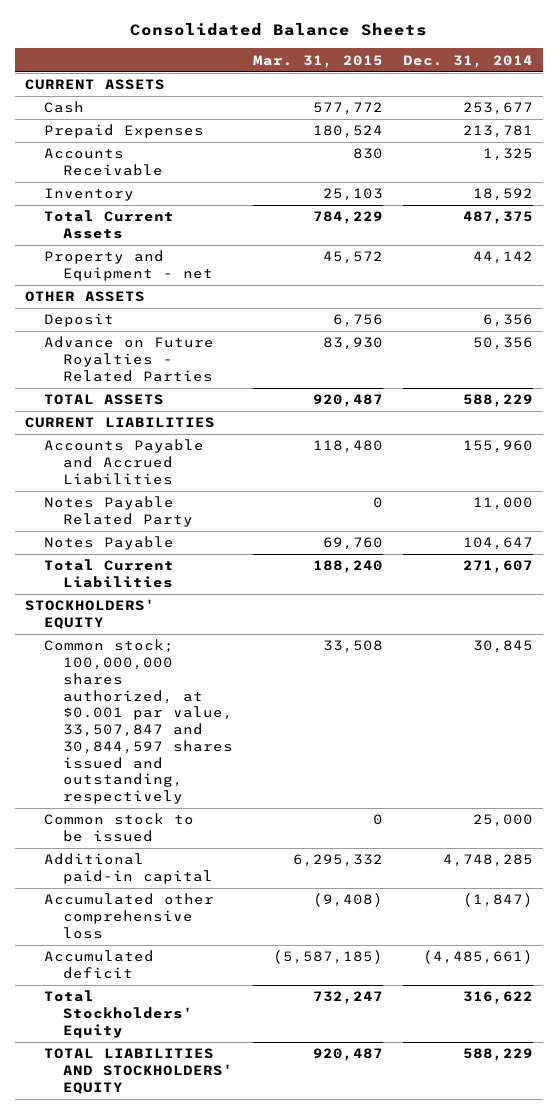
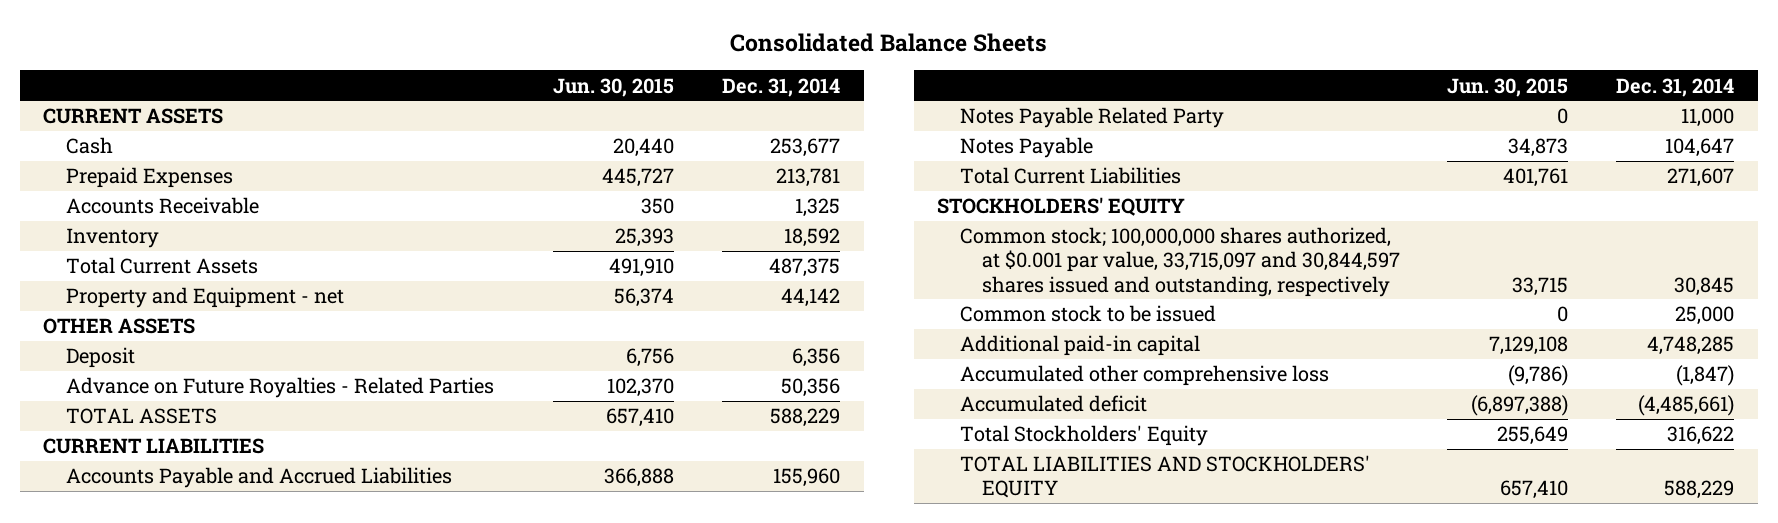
[253,54,384,68] Mar. 31, 2015 -> none
none -> [553,77,675,97] Jun. 30, 2015
[43,639,234,805] Common stock; 100,000,000 shares authorized, at $0.001 par value, 33,507,847 and 30,844,597 shares issued and outstanding, respectively -> [959,227,1400,297] Common stock; 100,000,000 shares authorized, at $0.001 par value, 33,715,097 and 30,844,597 shares issued and outstanding, respectively

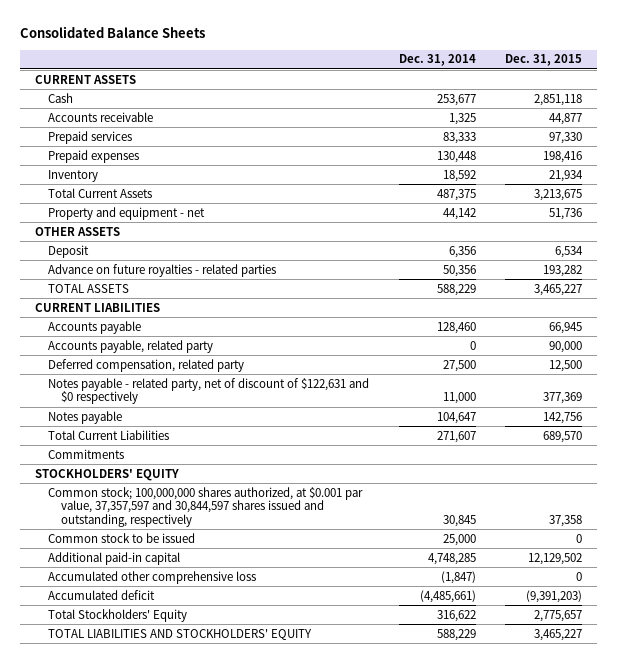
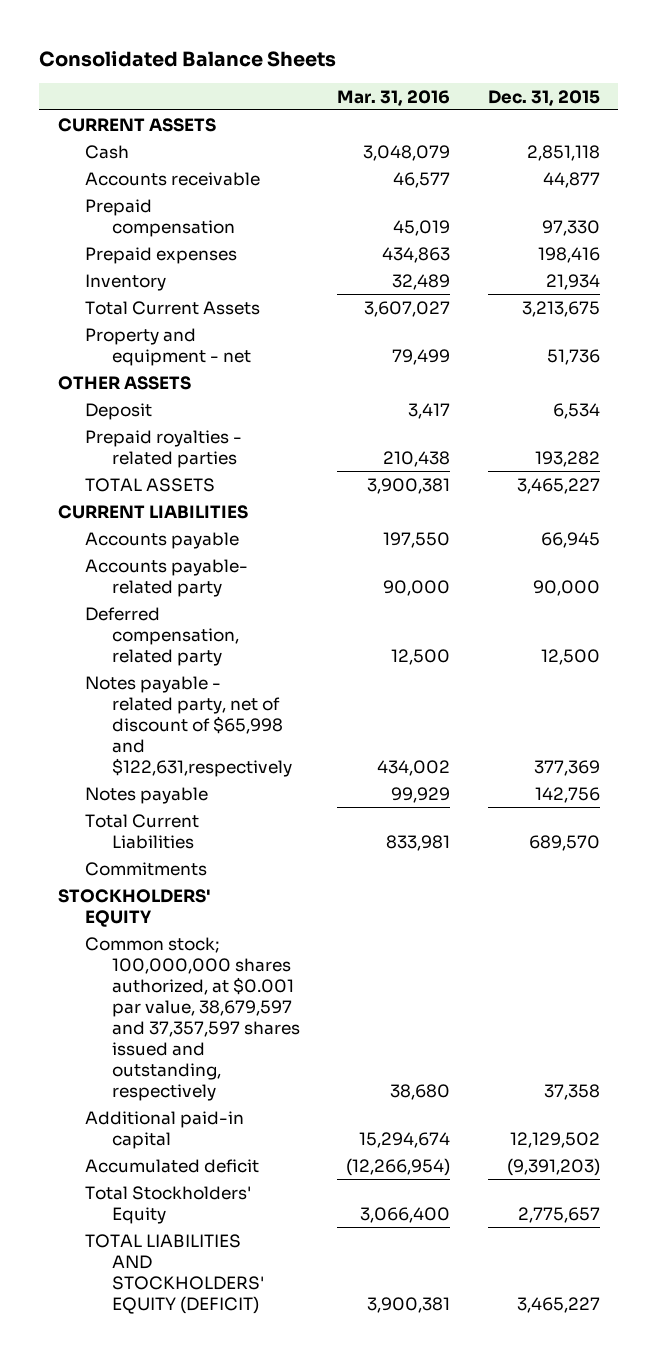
[398,54,476,67] Dec. 31, 2014 -> none
none -> [337,89,451,106] Mar. 31, 2016
[48,130,133,144] Prepaid services -> [84,198,236,237] Prepaid compensation
[48,263,277,277] Advance on future royalties - related parties -> [84,429,242,468] Prepaid royalties - related parties
[48,339,214,353] Accounts payable, related party -> [84,558,248,597] Accounts payable- related party
[48,377,370,405] Notes payable - related party, net of discount of $122,631 and $0 respectively -> [84,675,293,778] Notes payable - related party, net of discount of $65,998 and $122,631,respectively
[48,532,196,543] Common stock to be issued -> none
[48,486,364,527] Common stock; 100,000,000 shares authorized, at $0.001 par value, 37,357,597 and 30,844,597 shares issued and outstanding, respectively -> [84,936,301,1102] Common stock; 100,000,000 shares authorized, at $0.001 par value, 38,679,597 and 37,357,597 shares issued and outstanding, respectively
[48,570,257,584] Accumulated other comprehensive loss -> none
[48,628,313,640] TOTAL LIABILITIES AND STOCKHOLDERS' EQUITY -> [84,1233,265,1314] TOTAL LIABILITIES AND STOCKHOLDERS' EQUITY (DEFICIT)

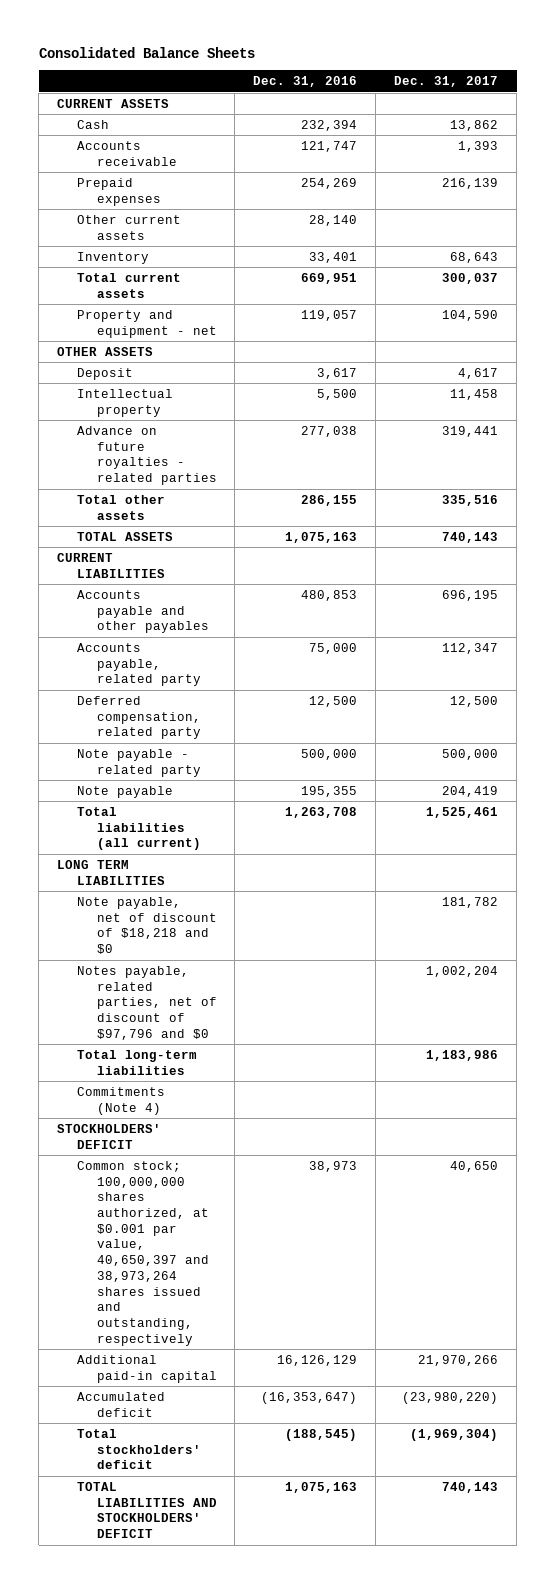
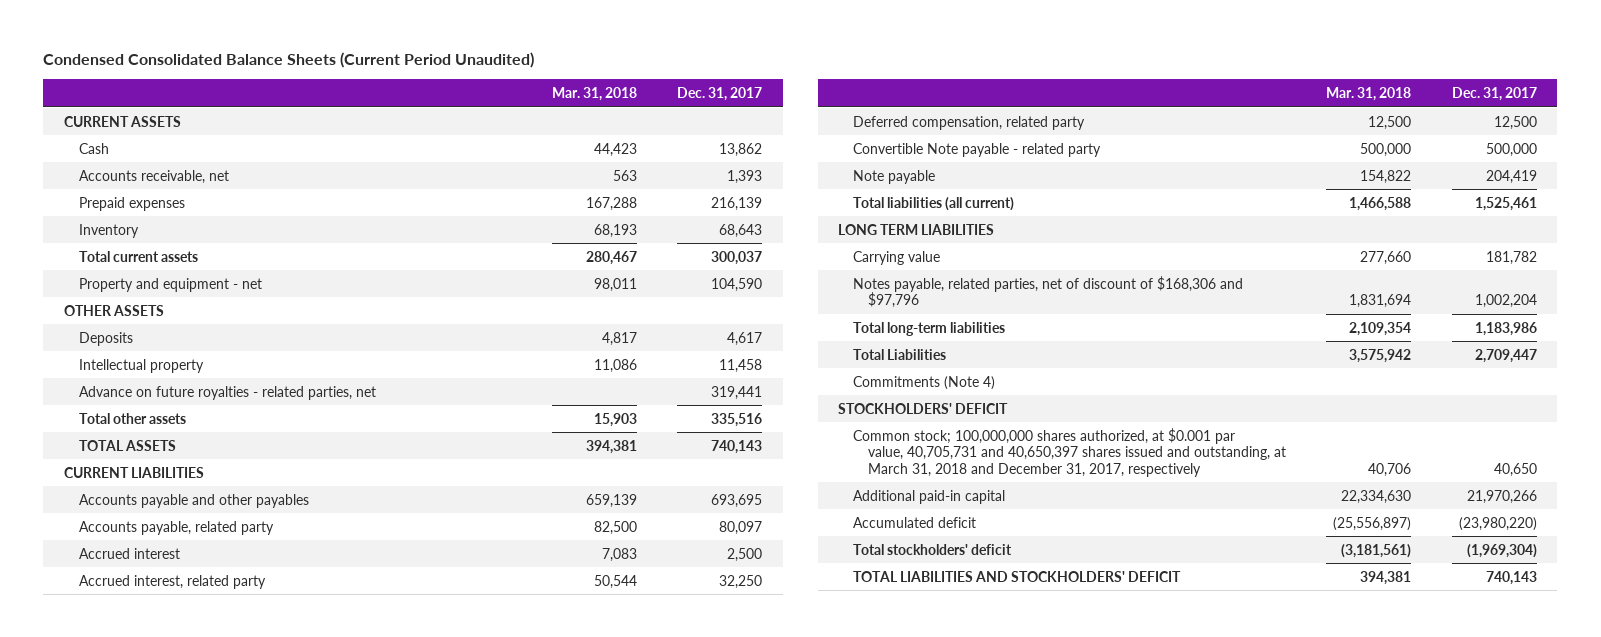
[38,47,255,59] Consolidated Balance Sheets -> [43,52,535,69] Condensed Consolidated Balance Sheets (Current Period Unaudited)
[253,76,358,88] Dec. 31, 2016 -> none
none -> [551,86,637,101] Mar. 31, 2018
[76,140,177,166] Accounts receivable -> [78,169,229,184] Accounts receivable, net
[76,214,181,240] Other current assets -> none
[76,367,133,380] Deposit -> [78,331,133,346] Deposits
[76,425,217,485] Advance on future royalties - related parties -> [78,385,376,400] Advance on future royalties - related parties, net
[442,589,499,601] 696,195 -> [711,493,763,508] 693,695
[442,642,499,654] 112,347 -> [719,520,763,535] 80,097
none -> [78,547,180,559] Accrued interest
none -> [78,574,266,589] Accrued interest, related party
[76,748,201,777] Note payable - related party -> [852,142,1101,157] Convertible Note payable - related party
[76,896,217,954] Note payable, net of discount of $18,218 and $0 -> [852,250,940,265] Carrying value
[76,965,217,1040] Notes payable, related parties, net of discount of $97,796 and $0 -> [852,275,1243,309] Notes payable, related parties, net of discount of $168,306 and $97,796
none -> [852,348,946,360] Total Liabilities
[76,1160,209,1346] Common stock; 100,000,000 shares authorized, at $0.001 par value, 40,650,397 and 38,973,264 shares issued and outstanding, respectively -> [852,427,1286,477] Common stock; 100,000,000 shares authorized, at $0.001 par value, 40,705,731 and 40,650,397 shares issued and outstanding, at March 31, 2018 and December 31, 2017, respectively

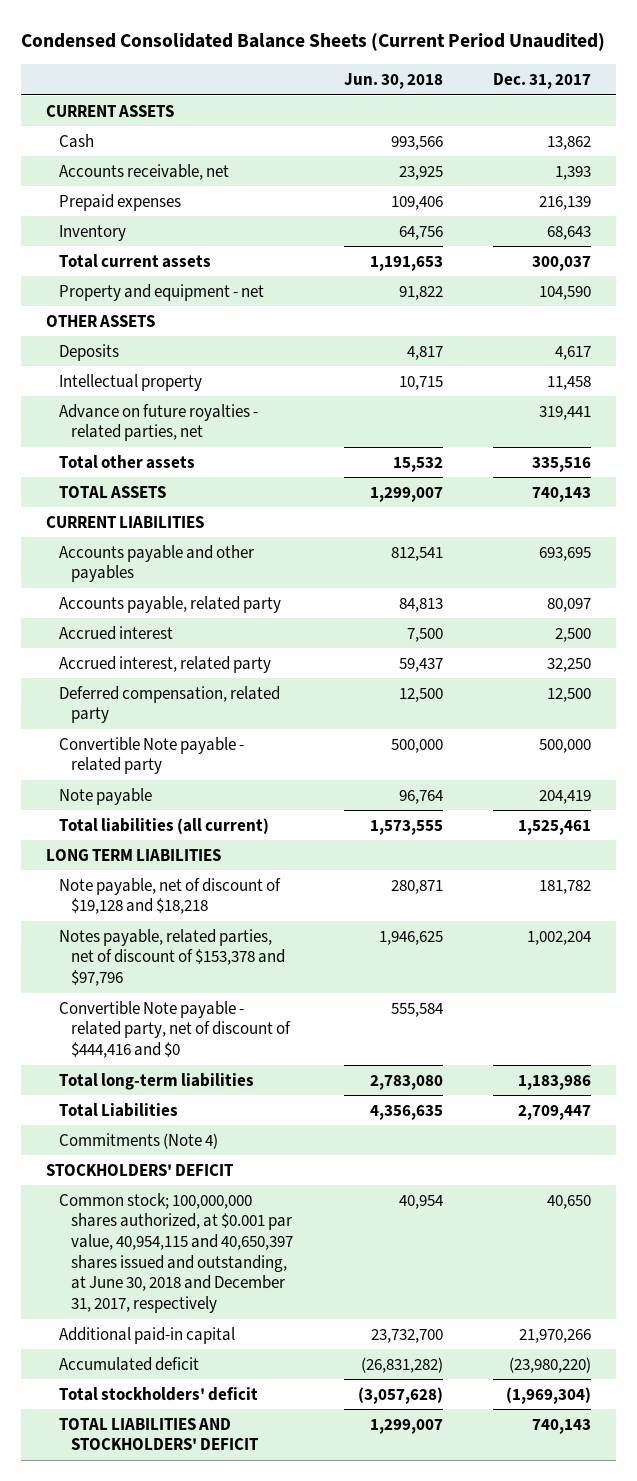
[551,86,637,101] Mar. 31, 2018 -> none
none -> [343,72,443,89] Jun. 30, 2018
[852,250,940,265] Carrying value -> [58,877,281,915] Note payable, net of discount of $19,128 and $18,218
[852,275,1243,309] Notes payable, related parties, net of discount of $168,306 and $97,796 -> [58,928,286,987] Notes payable, related parties, net of discount of $153,378 and $97,796
none -> [58,1000,292,1059] Convertible Note payable - related party, net of discount of $444,416 and $0
[852,427,1286,477] Common stock; 100,000,000 shares authorized, at $0.001 par value, 40,705,731 and 40,650,397 shares issued and outstanding, at March 31, 2018 and December 31, 2017, respectively -> [58,1192,294,1313] Common stock; 100,000,000 shares authorized, at $0.001 par value, 40,954,115 and 40,650,397 shares issued and outstanding, at June 30, 2018 and December 31, 2017, respectively

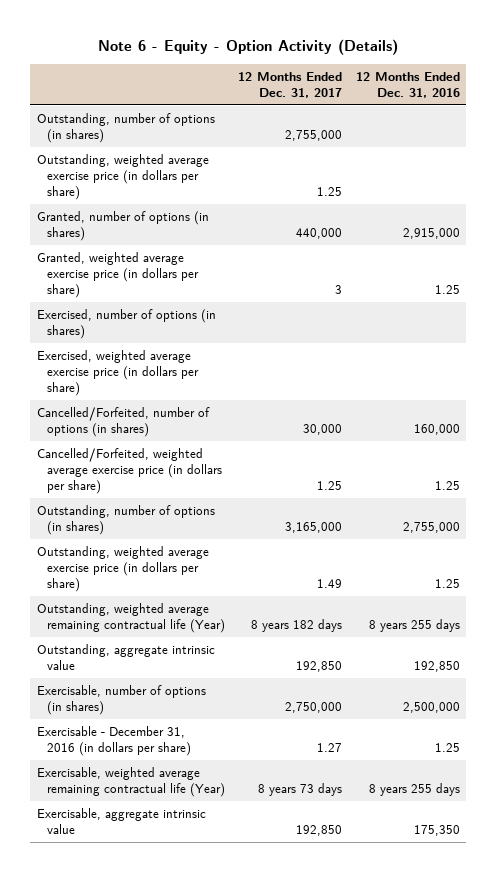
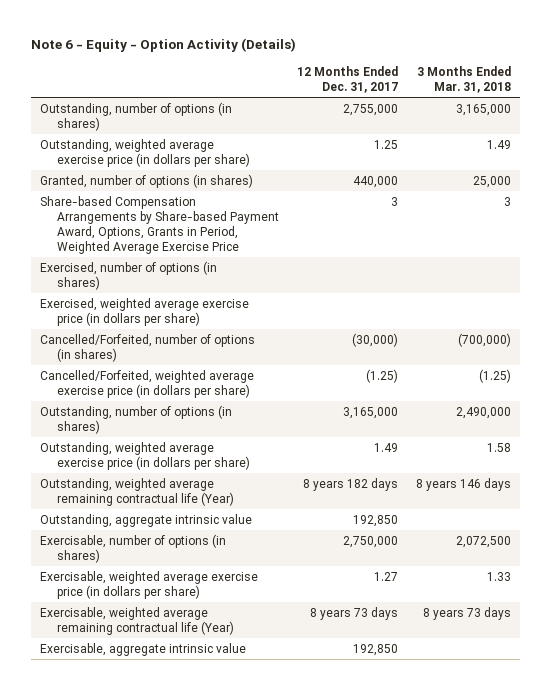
[355,71,460,98] 12 Months Ended Dec. 31, 2016 -> none
none -> [417,65,512,93] 3 Months Ended Mar. 31, 2018
[36,252,200,299] Granted, weighted average exercise price (in dollars per share) -> [39,195,280,254] Share-based Compensation Arrangements by Share-based Payment Award, Options, Grants in Period, Weighted Average Exercise Price
[303,424,343,436] 30,000 -> [352,332,399,347] (30,000)
[317,481,343,491] 1.25 -> [366,368,399,383] (1.25)
[36,726,192,757] Exercisable - December 31, 2016 (in dollars per share) -> [39,570,258,599] Exercisable, weighted average exercise price (in dollars per share)

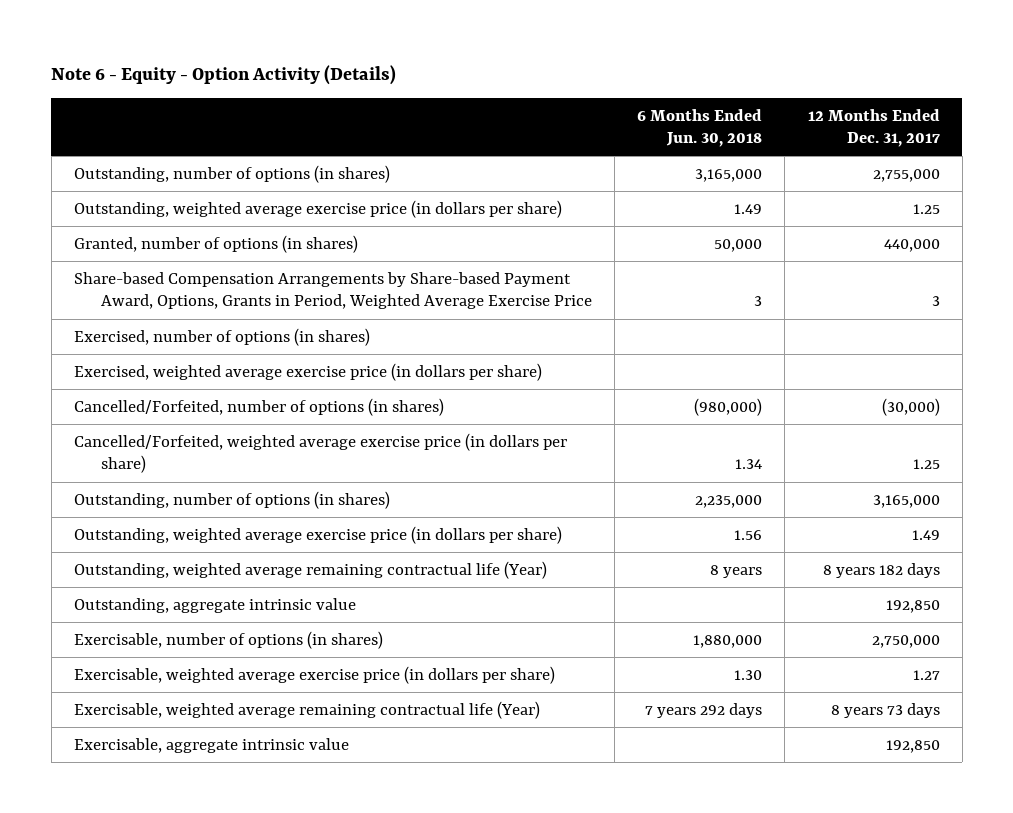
[417,65,512,93] 3 Months Ended Mar. 31, 2018 -> none
none -> [637,108,763,148] 6 Months Ended Jun. 30, 2018
[366,368,399,383] (1.25) -> [912,459,940,470] 1.25

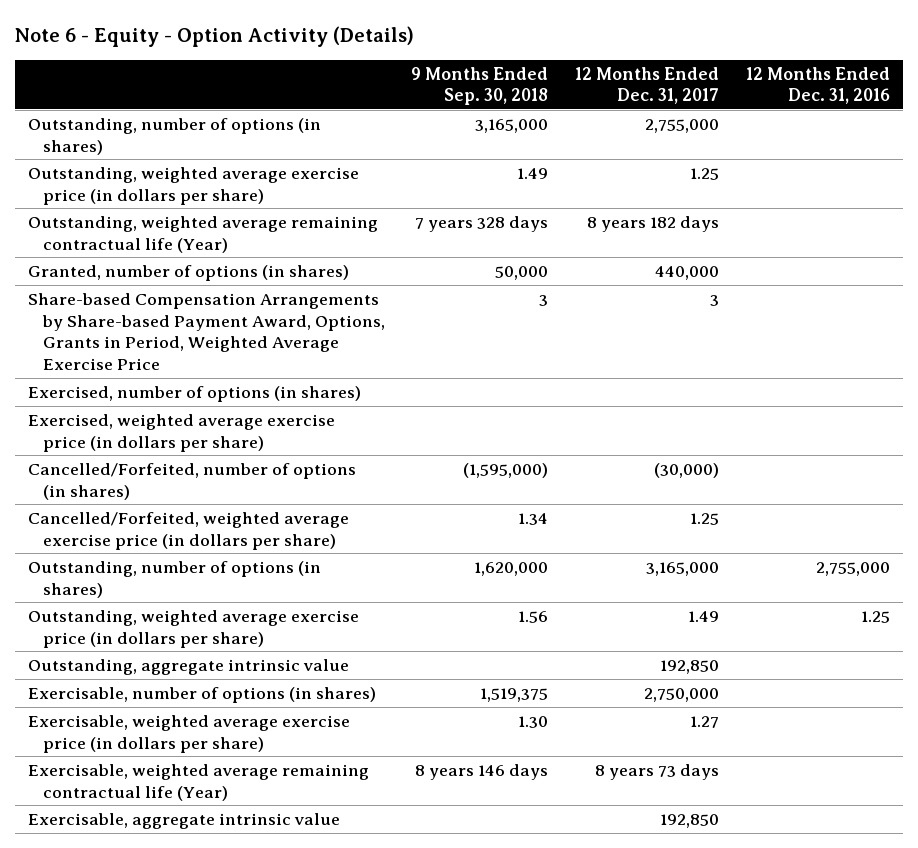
[637,108,763,148] 6 Months Ended Jun. 30, 2018 -> none
none -> [411,66,549,106] 9 Months Ended Sep. 30, 2018
none -> [745,66,890,105] 12 Months Ended Dec. 31, 2016
[73,560,547,579] Outstanding, weighted average remaining contractual life (Year) -> [28,215,379,253] Outstanding, weighted average remaining contractual life (Year)

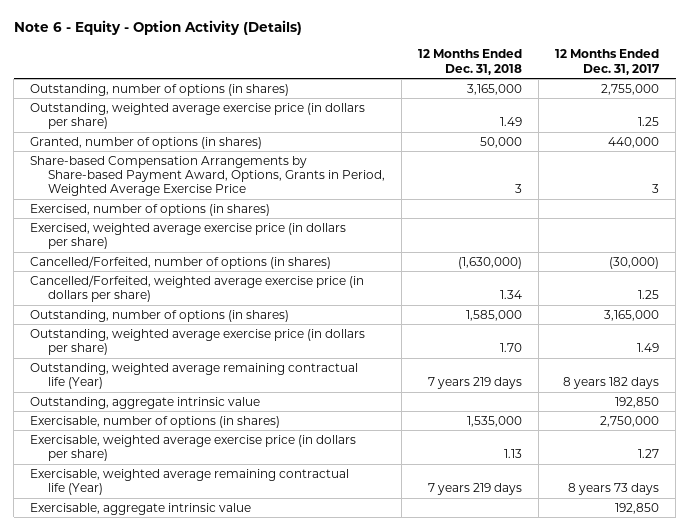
[411,66,549,106] 9 Months Ended Sep. 30, 2018 -> none
[745,66,890,105] 12 Months Ended Dec. 31, 2016 -> none
none -> [418,49,523,75] 12 Months Ended Dec. 31, 2018
[28,215,379,253] Outstanding, weighted average remaining contractual life (Year) -> [30,362,359,390] Outstanding, weighted average remaining contractual life (Year)

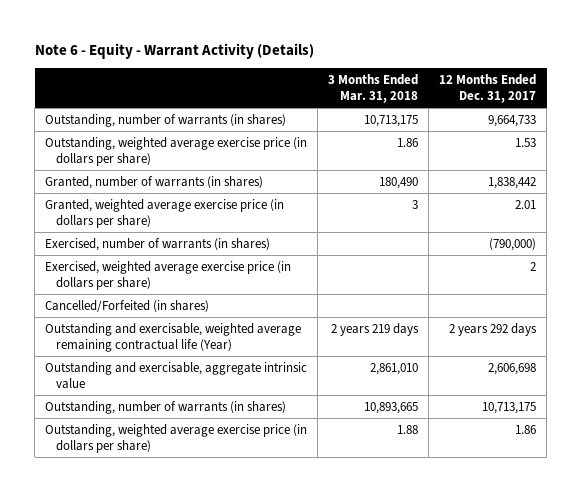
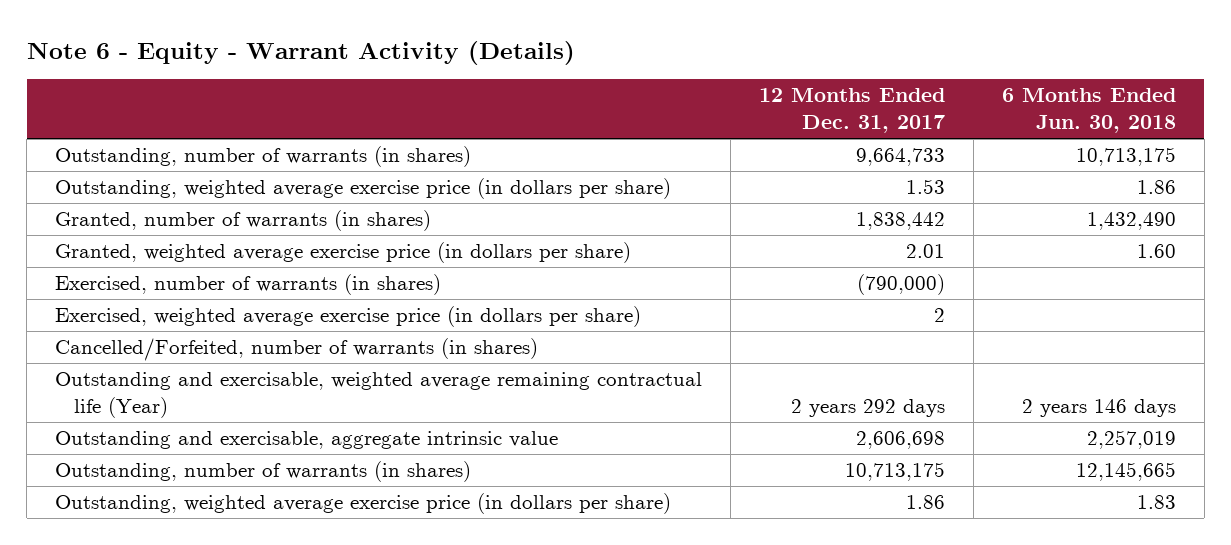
[328,73,419,103] 3 Months Ended Mar. 31, 2018 -> none
none -> [1001,88,1176,134] 6 Months Ended Jun. 30, 2018
[45,299,210,312] Cancelled/Forfeited (in shares) -> [55,338,539,362] Cancelled/Forfeited, number of warrants (in shares)

